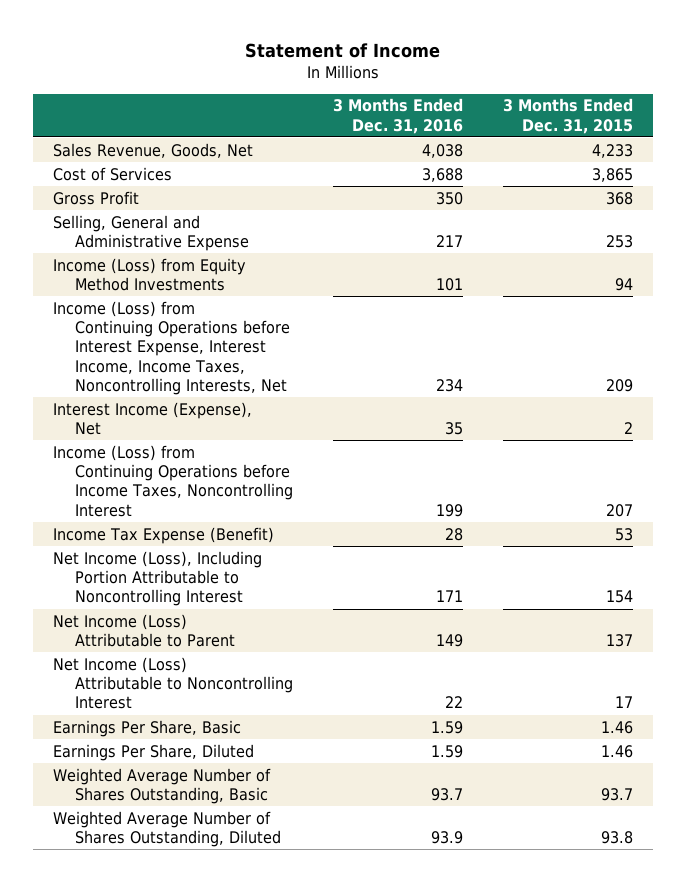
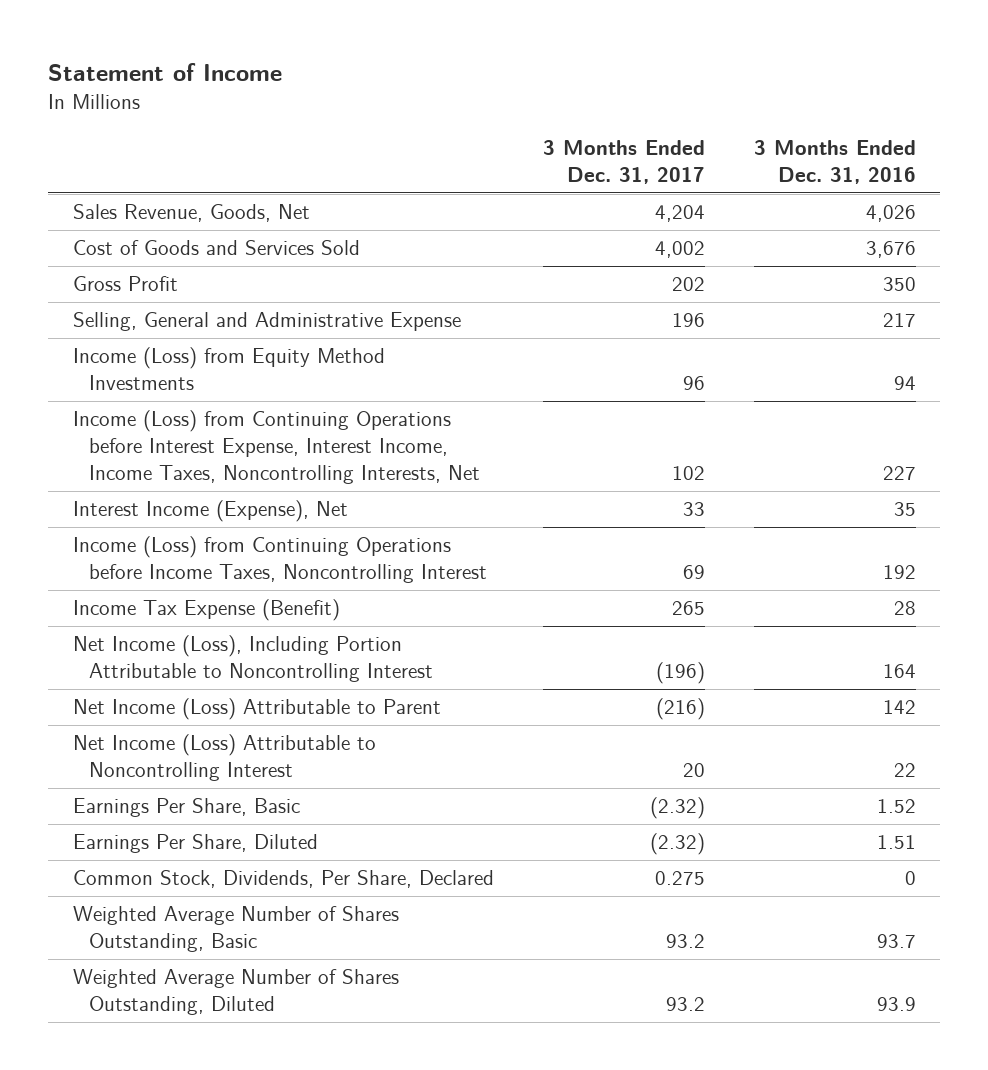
[503,98,634,134] 3 Months Ended Dec. 31, 2015 -> none
none -> [542,140,705,185] 3 Months Ended Dec. 31, 2017
[422,143,464,158] 4,038 -> [865,205,916,223] 4,026
[52,166,172,181] Cost of Services -> [72,240,360,256] Cost of Goods and Services Sold
[422,167,464,182] 3,688 -> [865,241,916,259] 3,676
[436,277,464,291] 101 -> [893,376,916,391] 94
[436,378,464,392] 234 -> [882,465,916,480] 227
[436,503,464,517] 199 -> [882,565,916,580] 192
[436,590,464,603] 171 -> [882,664,916,679] 164
[436,633,464,647] 149 -> [882,700,916,715] 142
[431,720,464,734] 1.59 -> [876,799,916,814] 1.52
[431,744,464,758] 1.59 -> [876,835,916,850] 1.51
none -> [72,870,494,889] Common Stock, Dividends, Per Share, Declared

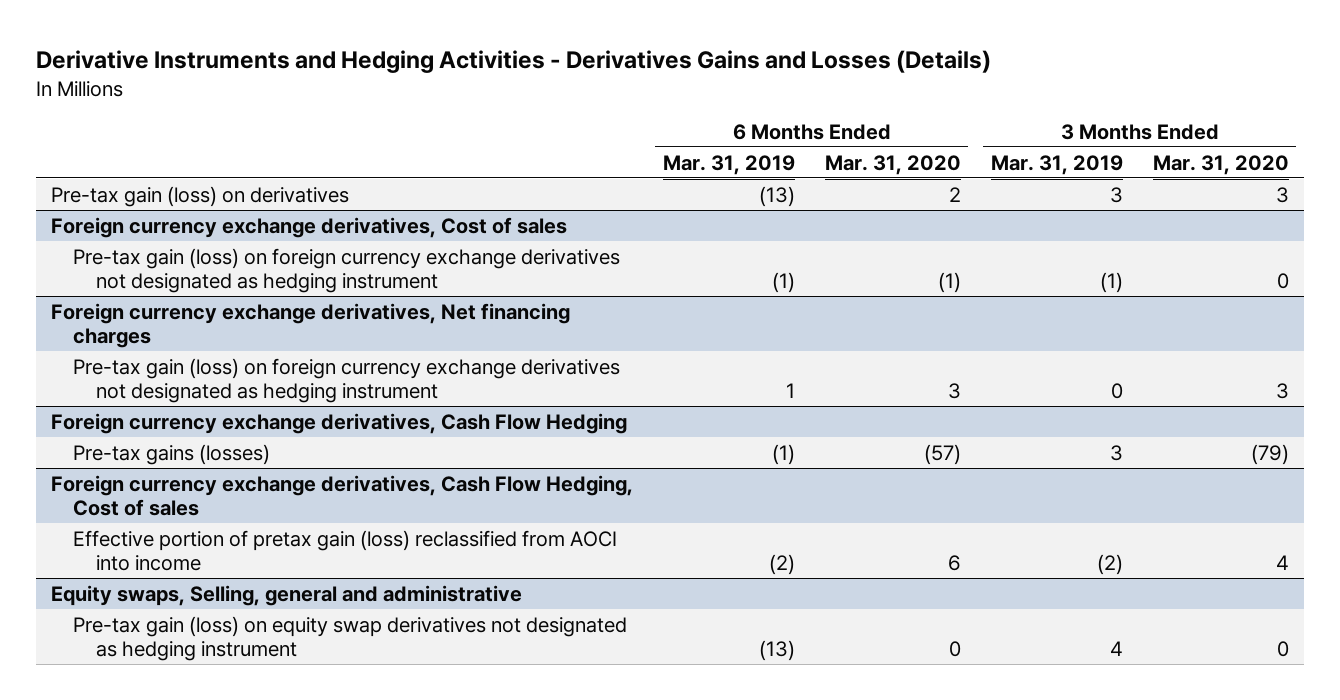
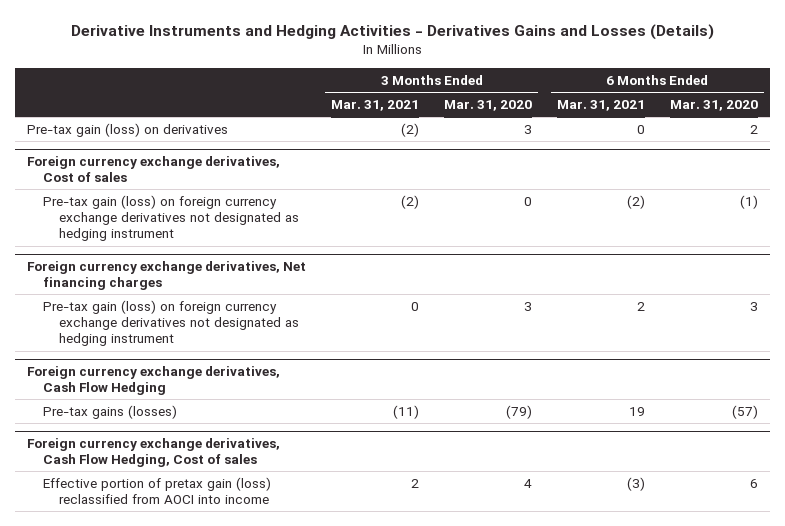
[662,154,795,175] Mar. 31, 2019 -> none
[990,154,1123,175] Mar. 31, 2019 -> none
none -> [331,99,420,111] Mar. 31, 2021
none -> [556,99,645,111] Mar. 31, 2021
[50,584,522,606] Equity swaps, Selling, general and administrative -> none
[73,615,628,661] Pre-tax gain (loss) on equity swap derivatives not designated as hedging instrument -> none

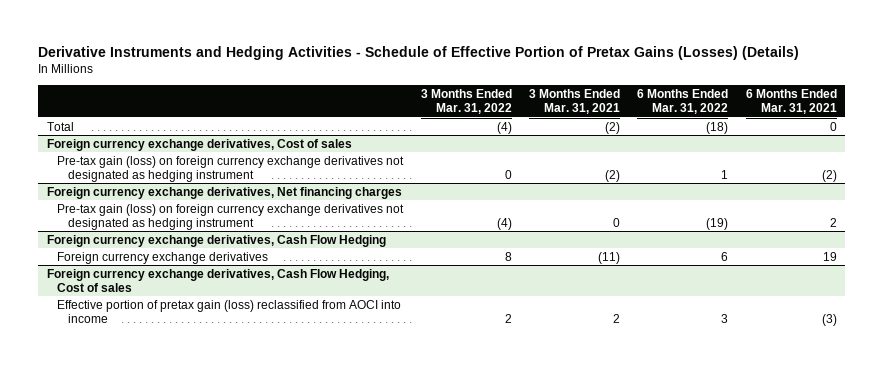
[70,24,714,41] Derivative Instruments and Hedging Activities - Derivatives Gains and Losses (Details) -> [38,46,800,61] Derivative Instruments and Hedging Activities - Schedule of Effective Portion of Pretax Gains (Losses) (Details)
[444,99,533,111] Mar. 31, 2020 -> none
[669,99,758,111] Mar. 31, 2020 -> none
none -> [420,89,512,115] 3 Months Ended Mar. 31, 2022
none -> [637,89,729,115] 6 Months Ended Mar. 31, 2022
[27,122,229,137] Pre-tax gain (loss) on derivatives -> [47,121,75,131] Total
[43,404,178,419] Pre-tax gains (losses) -> [57,251,269,264] Foreign currency exchange derivatives

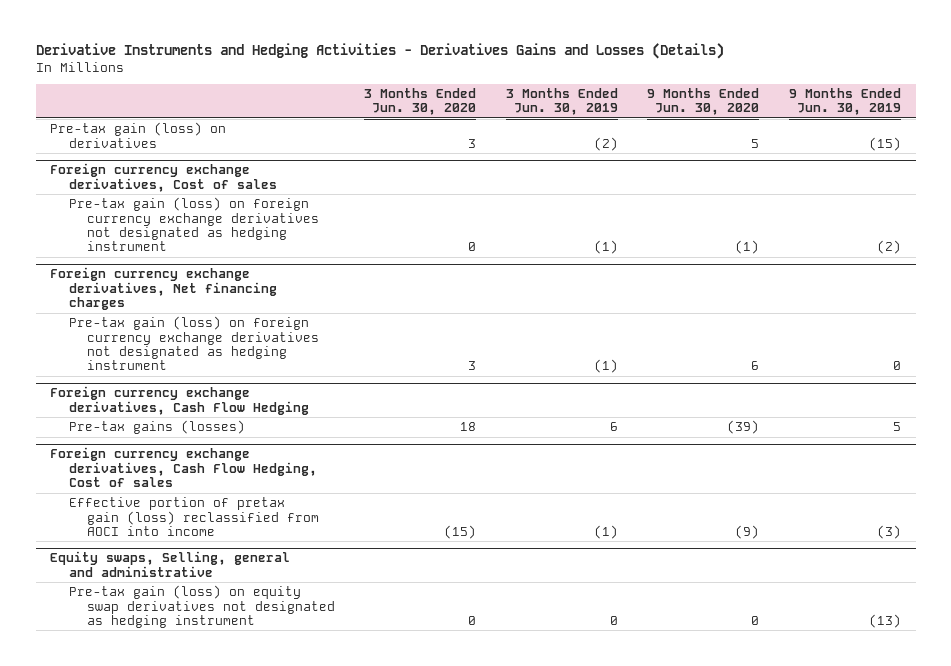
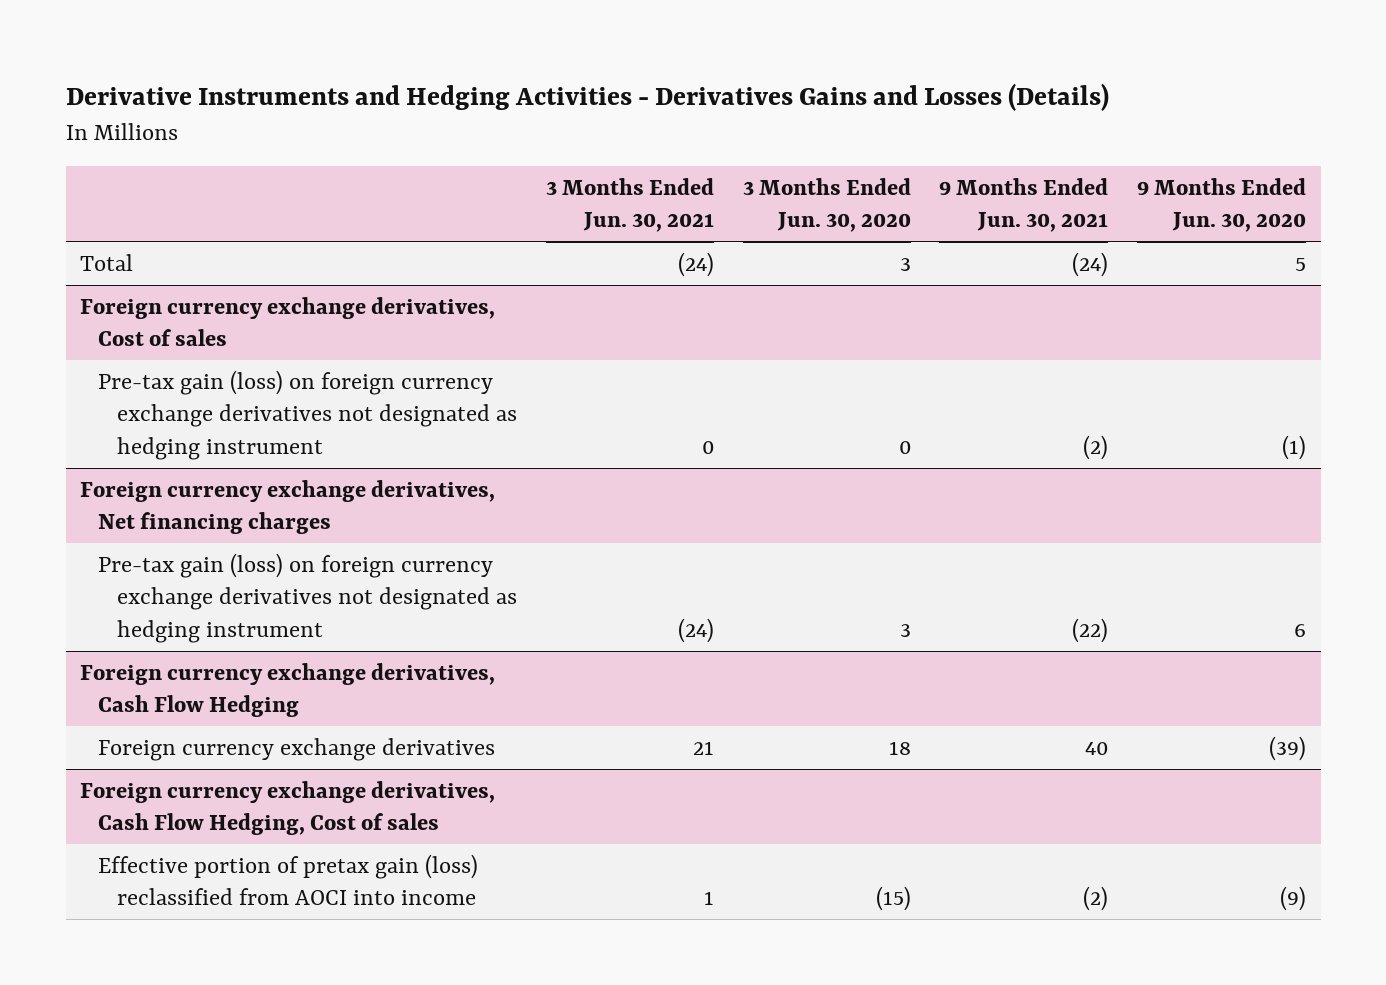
[505,88,618,116] 3 Months Ended Jun. 30, 2019 -> none
[788,88,901,116] 9 Months Ended Jun. 30, 2019 -> none
none -> [545,177,714,233] 3 Months Ended Jun. 30, 2021
none -> [939,177,1109,233] 9 Months Ended Jun. 30, 2021
[50,122,227,148] Pre-tax gain (loss) on derivatives -> [80,253,134,271] Total
[68,420,245,435] Pre-tax gains (losses) -> [98,737,496,761] Foreign currency exchange derivatives
[50,551,291,577] Equity swaps, Selling, general and administrative -> none
[68,585,335,628] Pre-tax gain (loss) on equity swap derivatives not designated as hedging instrument -> none

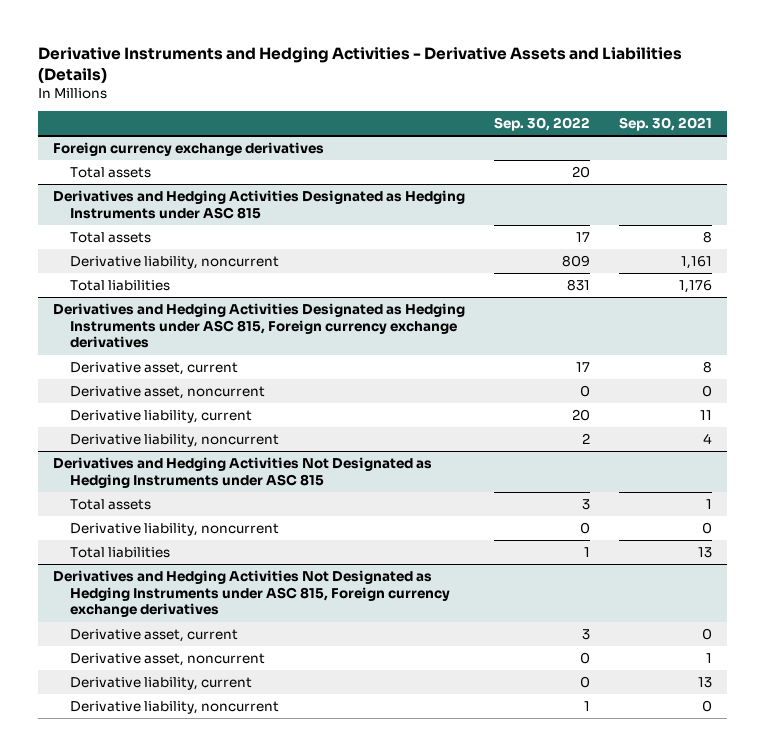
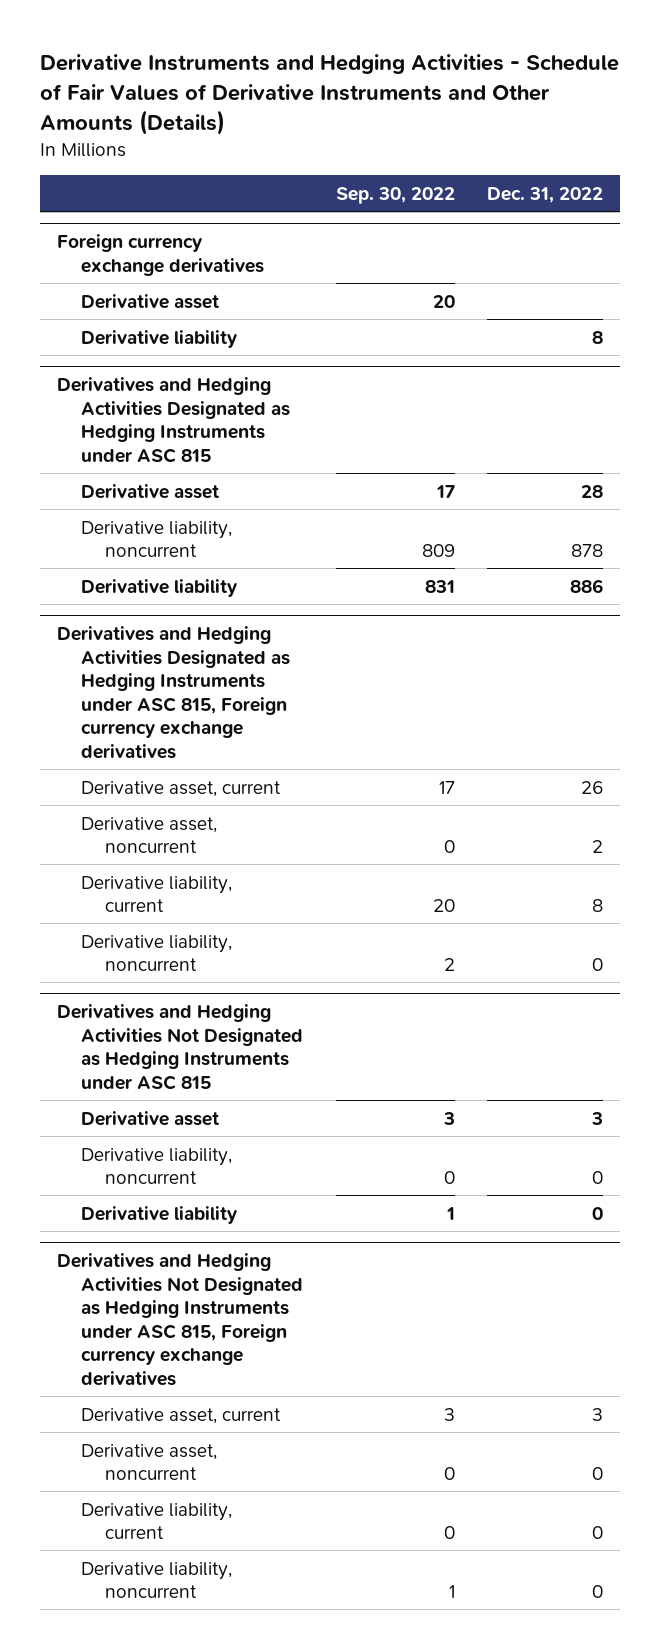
[38,46,683,83] Derivative Instruments and Hedging Activities - Derivative Assets and Liabilities (Details) -> [40,54,620,135] Derivative Instruments and Hedging Activities - Schedule of Fair Values of Derivative Instruments and Other Amounts (Details)
[619,116,713,131] Sep. 30, 2021 -> none
none -> [487,186,604,203] Dec. 31, 2022
[69,166,151,178] Total assets -> [80,293,219,309] Derivative asset
none -> [80,329,237,348] Derivative liability
[69,231,151,243] Total assets -> [80,483,219,499] Derivative asset
[69,279,170,291] Total liabilities -> [80,578,237,597] Derivative liability
[69,498,151,510] Total assets -> [80,1110,219,1126] Derivative asset
[69,546,170,558] Total liabilities -> [80,1205,237,1224] Derivative liability

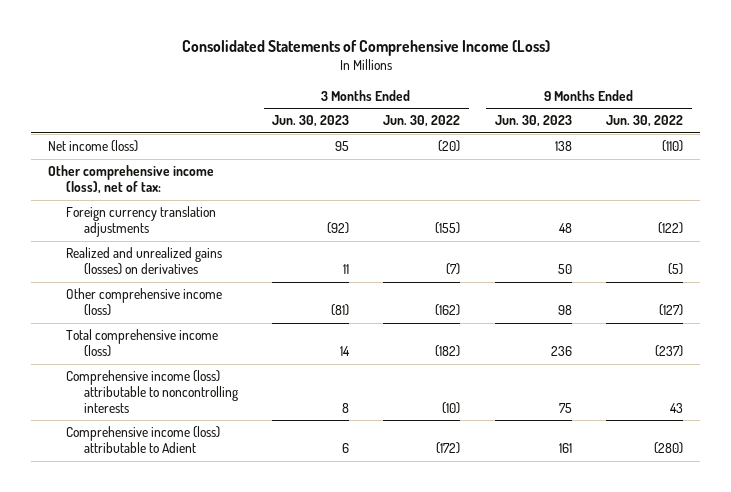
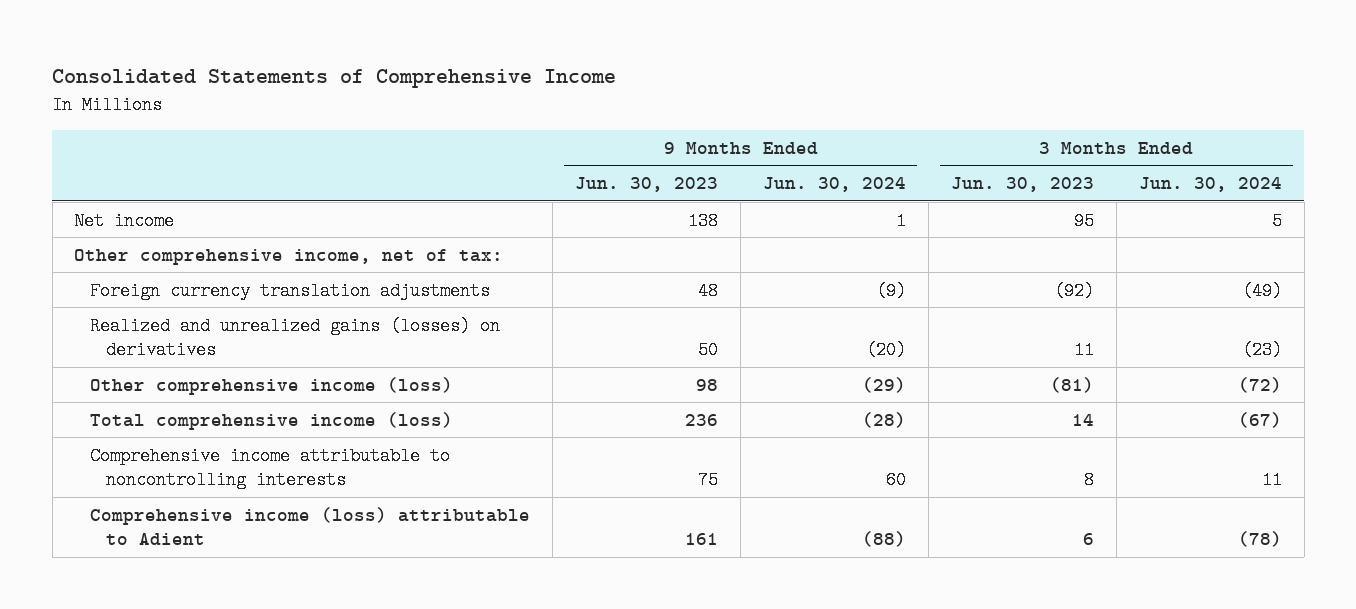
[181,39,550,56] Consolidated Statements of Comprehensive Income (Loss) -> [52,68,617,88] Consolidated Statements of Comprehensive Income
[383,115,461,128] Jun. 30, 2022 -> none
[606,115,684,128] Jun. 30, 2022 -> none
none -> [763,176,907,192] Jun. 30, 2024
none -> [1138,176,1282,192] Jun. 30, 2024
[47,140,138,153] Net income (loss) -> [74,211,175,230] Net income
[47,165,214,195] Other comprehensive income (loss), net of tax: -> [74,248,504,265] Other comprehensive income, net of tax:
[65,370,238,413] Comprehensive income (loss) attributable to noncontrolling interests -> [90,446,451,490] Comprehensive income attributable to noncontrolling interests

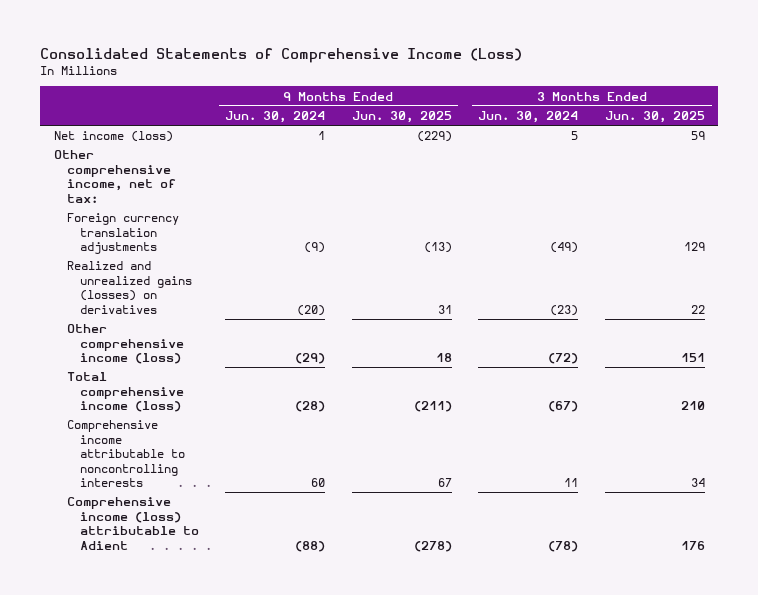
[52,68,617,88] Consolidated Statements of Comprehensive Income -> [40,47,523,63] Consolidated Statements of Comprehensive Income (Loss)
[575,176,719,192] Jun. 30, 2023 -> none
[950,176,1094,192] Jun. 30, 2023 -> none
none -> [351,110,452,123] Jun. 30, 2025
none -> [604,110,705,123] Jun. 30, 2025
[74,211,175,230] Net income -> [53,131,173,143] Net income (loss)

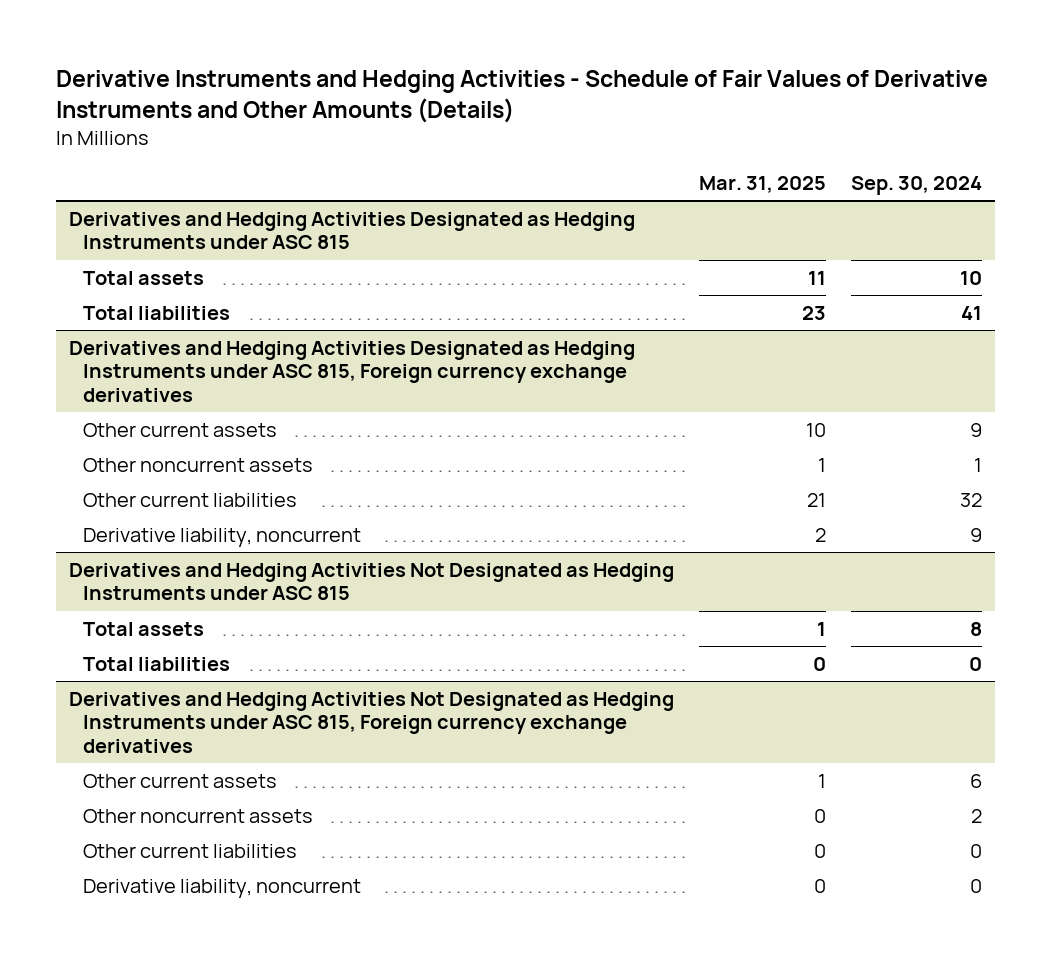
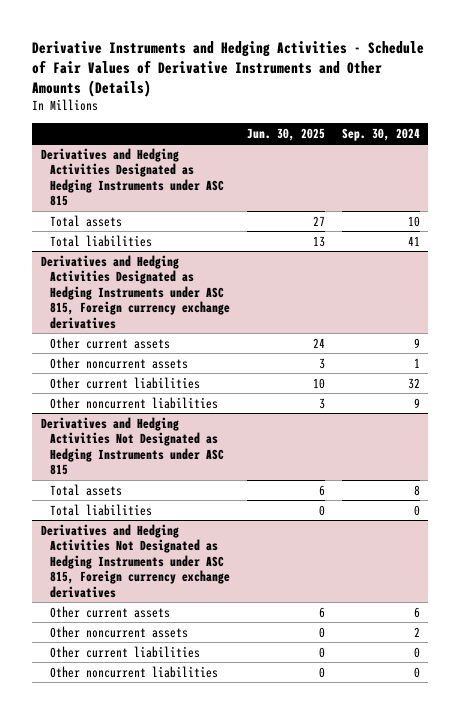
[699,175,827,193] Mar. 31, 2025 -> none
none -> [246,127,325,141] Jun. 30, 2025
[83,527,362,547] Derivative liability, noncurrent -> [50,396,219,409] Other noncurrent liabilities
[83,878,362,898] Derivative liability, noncurrent -> [50,665,219,678] Other noncurrent liabilities

